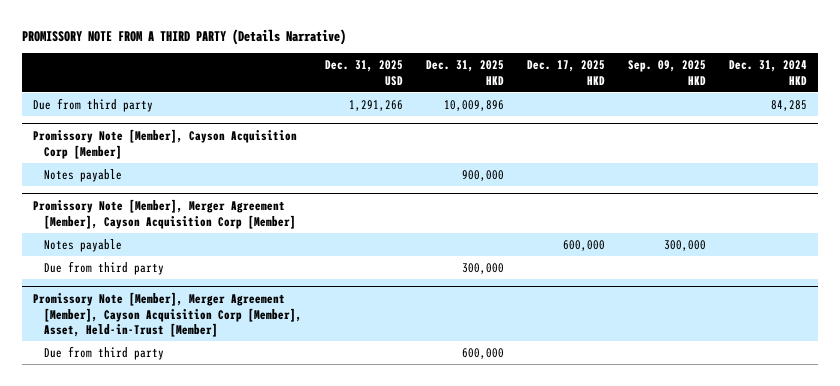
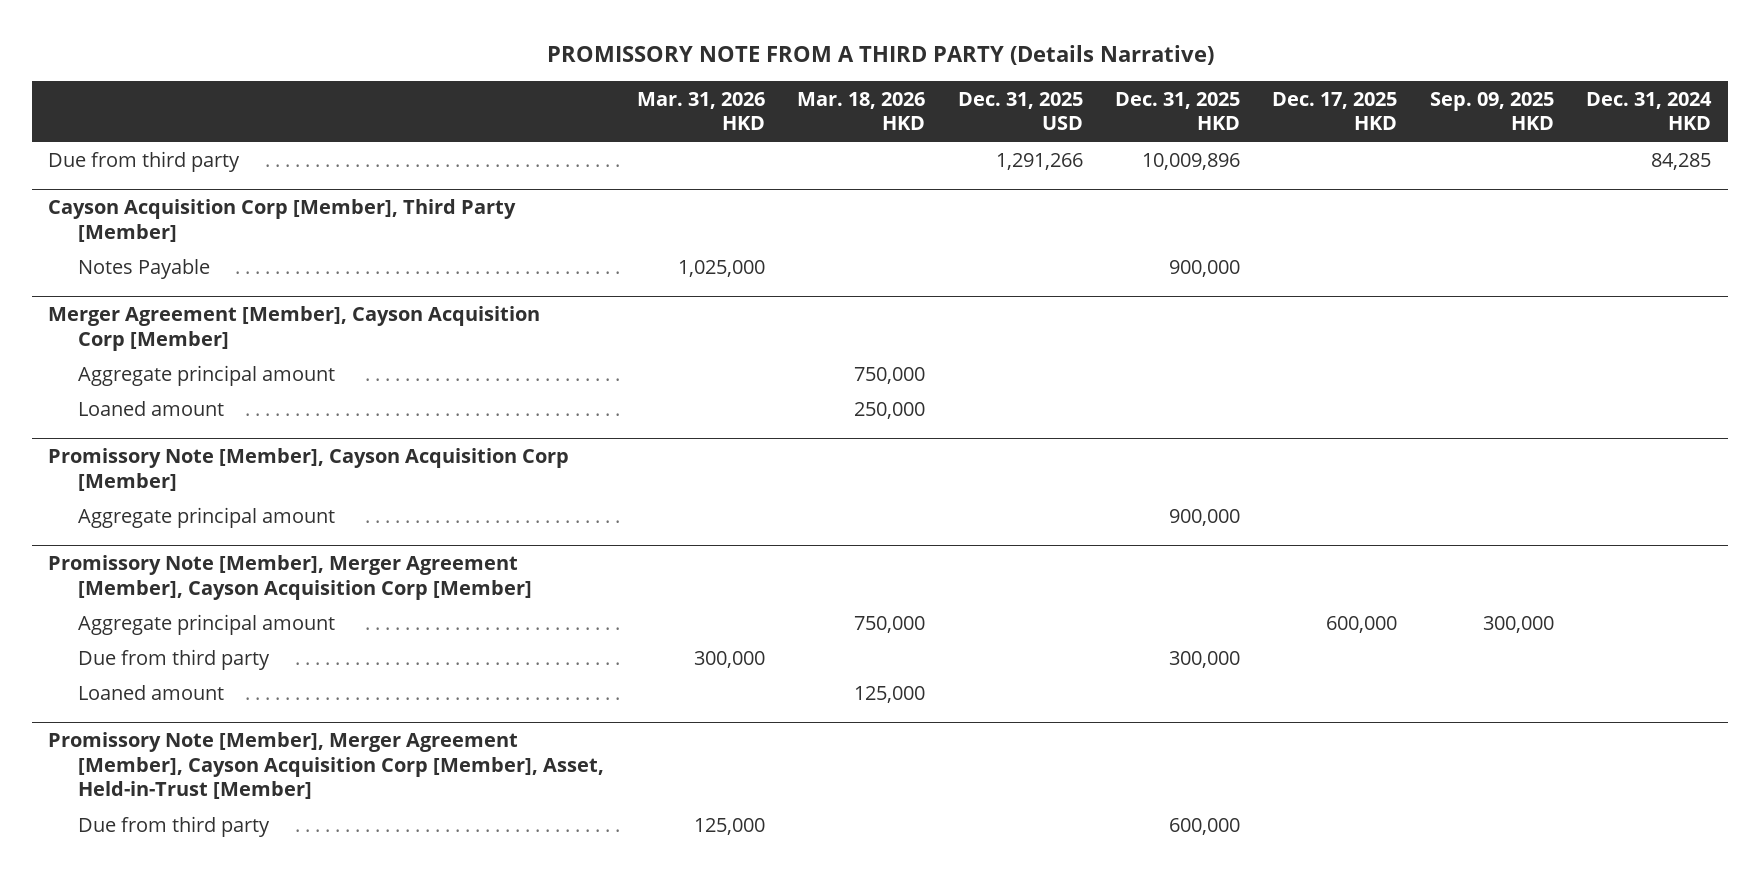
none -> [636,91,765,131] Mar. 31, 2026 HKD
none -> [797,91,926,131] Mar. 18, 2026 HKD
none -> [47,198,516,242] Cayson Acquisition Corp [Member], Third Party [Member]
none -> [78,258,211,279] Notes Payable
none -> [47,305,540,351] Merger Agreement [Member], Cayson Acquisition Corp [Member]
none -> [78,364,336,386] Aggregate principal amount
none -> [78,400,225,416] Loaned amount
[43,168,122,182] Notes payable -> [78,506,336,528] Aggregate principal amount
[43,238,122,252] Notes payable -> [78,613,336,635] Aggregate principal amount
none -> [78,684,225,700] Loaned amount

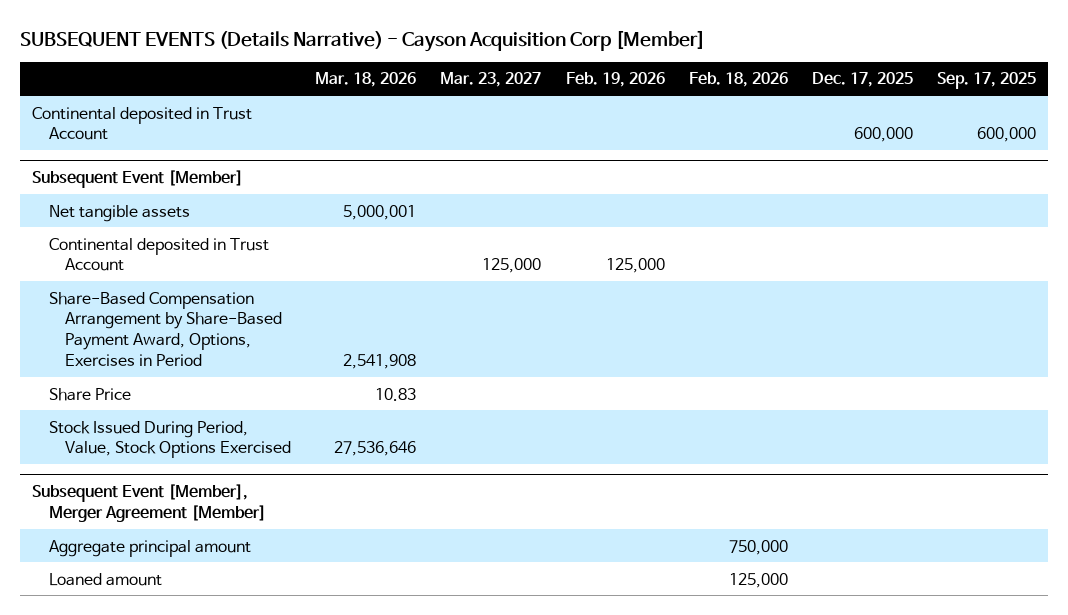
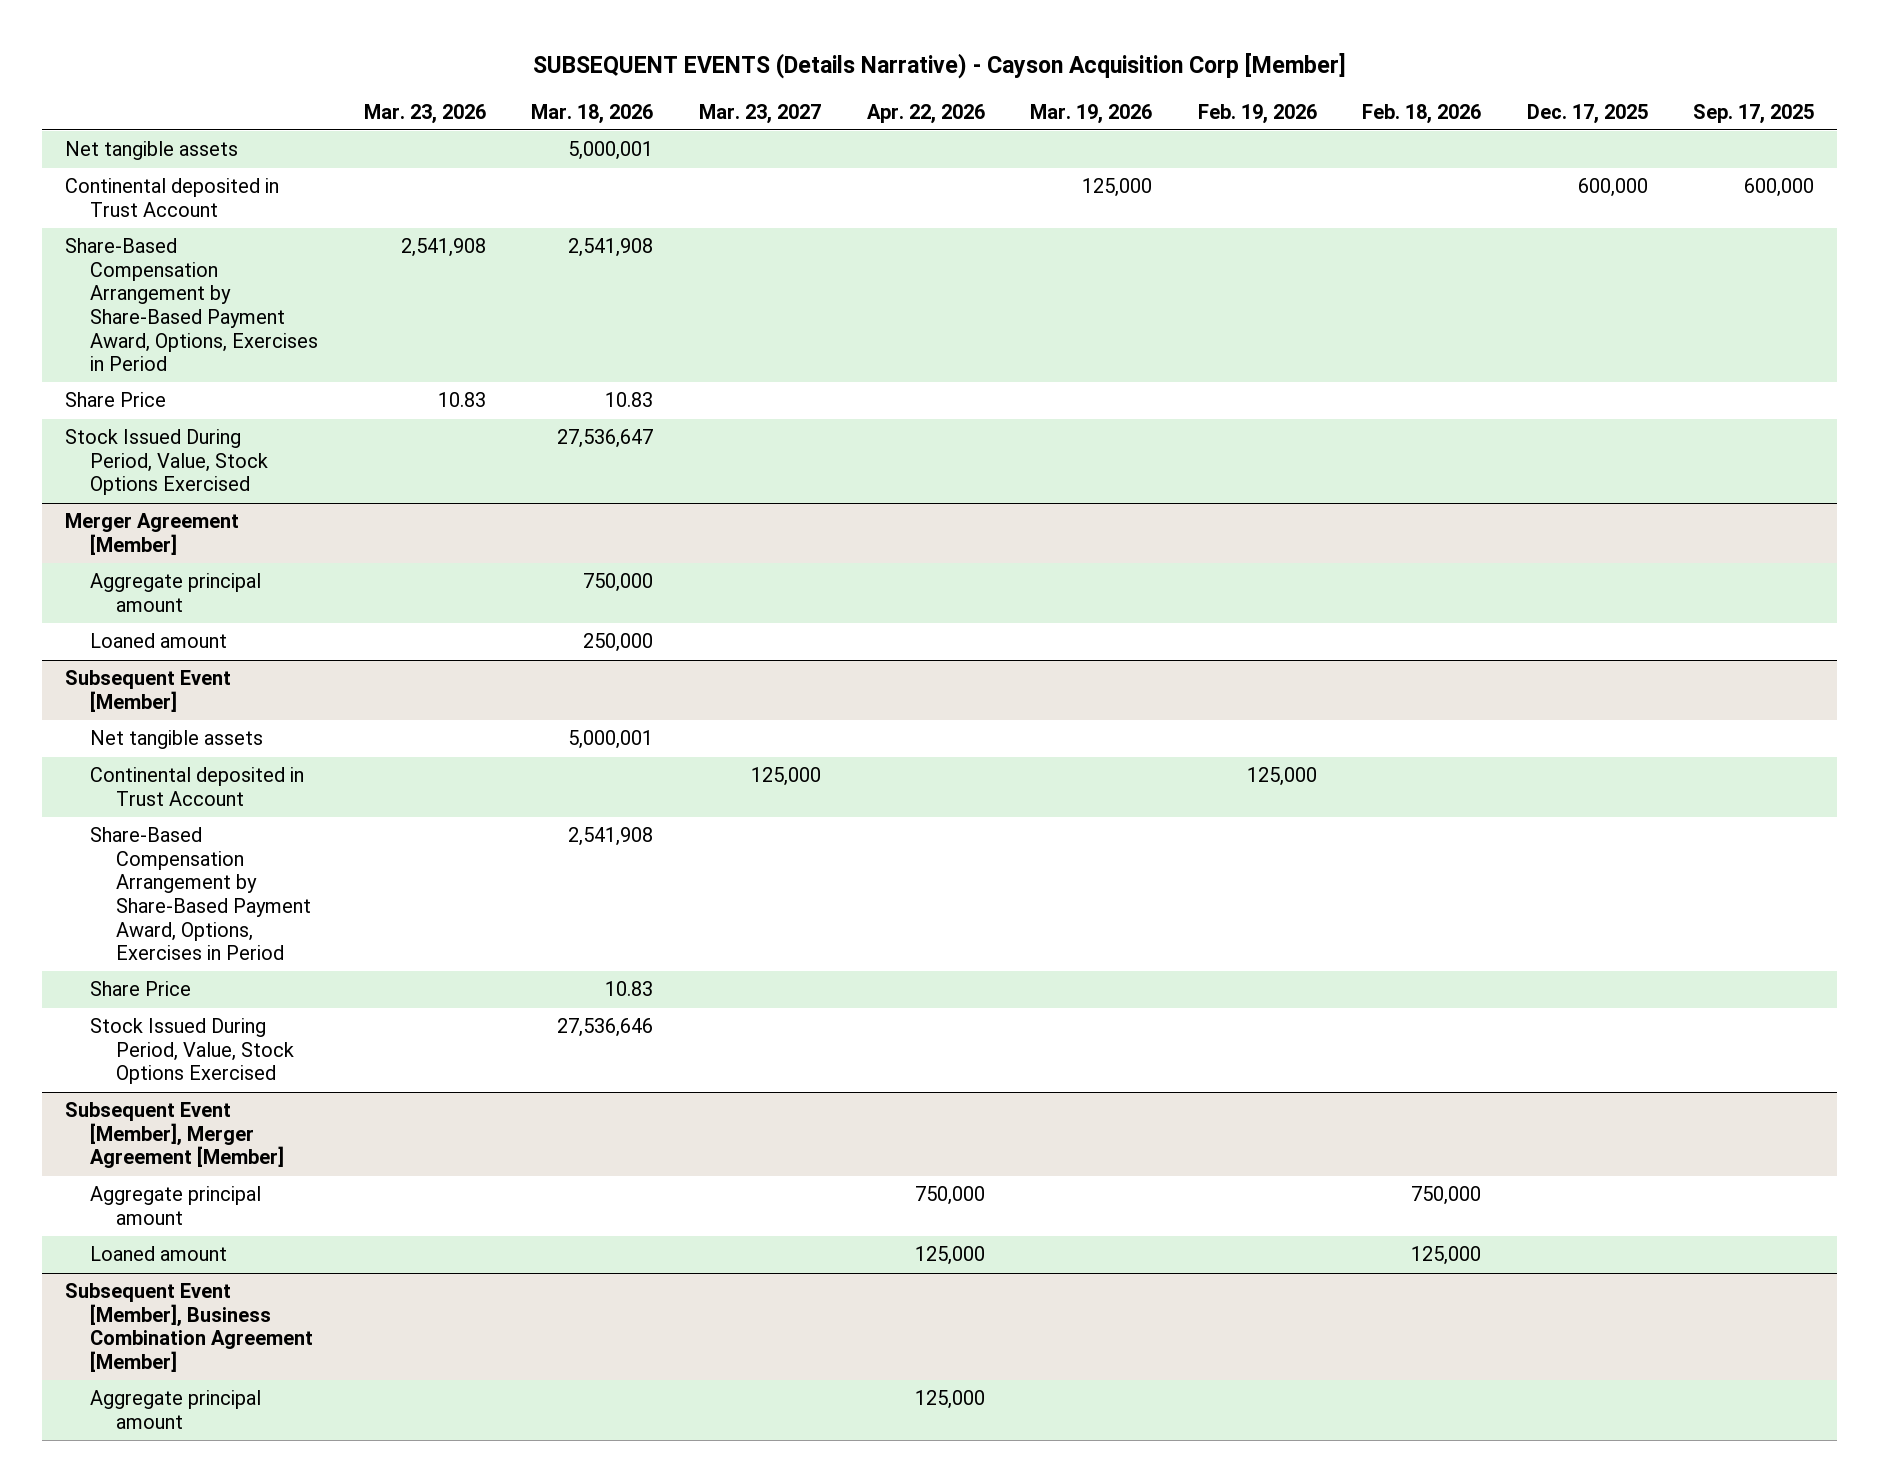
none -> [363,103,486,124] Mar. 23, 2026
none -> [866,103,985,124] Apr. 22, 2026
none -> [1030,103,1153,124] Mar. 19, 2026
none -> [64,141,238,161] Net tangible assets
none -> [64,238,319,372] Share-Based Compensation Arrangement by Share-Based Payment Award, Options, Exercises in Period
none -> [64,392,166,408] Share Price
none -> [64,429,269,496] Stock Issued During Period, Value, Stock Options Exercised
none -> [64,513,239,555] Merger Agreement [Member]
none -> [90,573,262,612] Aggregate principal amount
none -> [90,633,228,649] Loaned amount
none -> [64,1283,314,1373] Subsequent Event [Member], Business Combination Agreement [Member]
none -> [90,1390,262,1429] Aggregate principal amount

